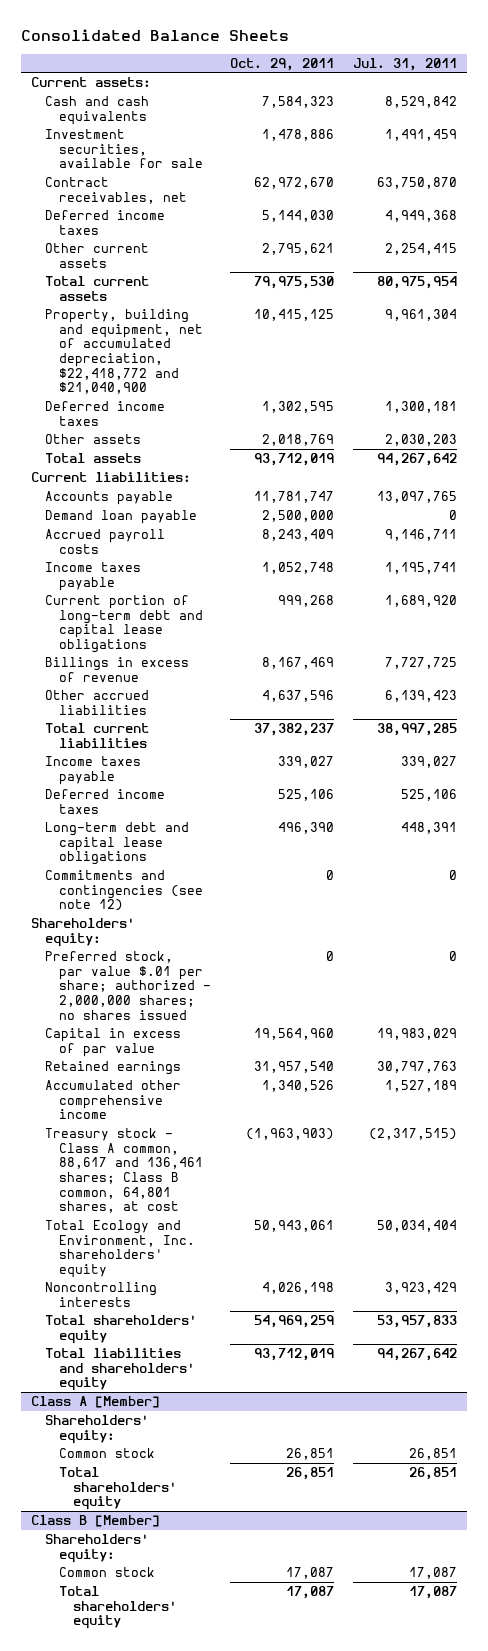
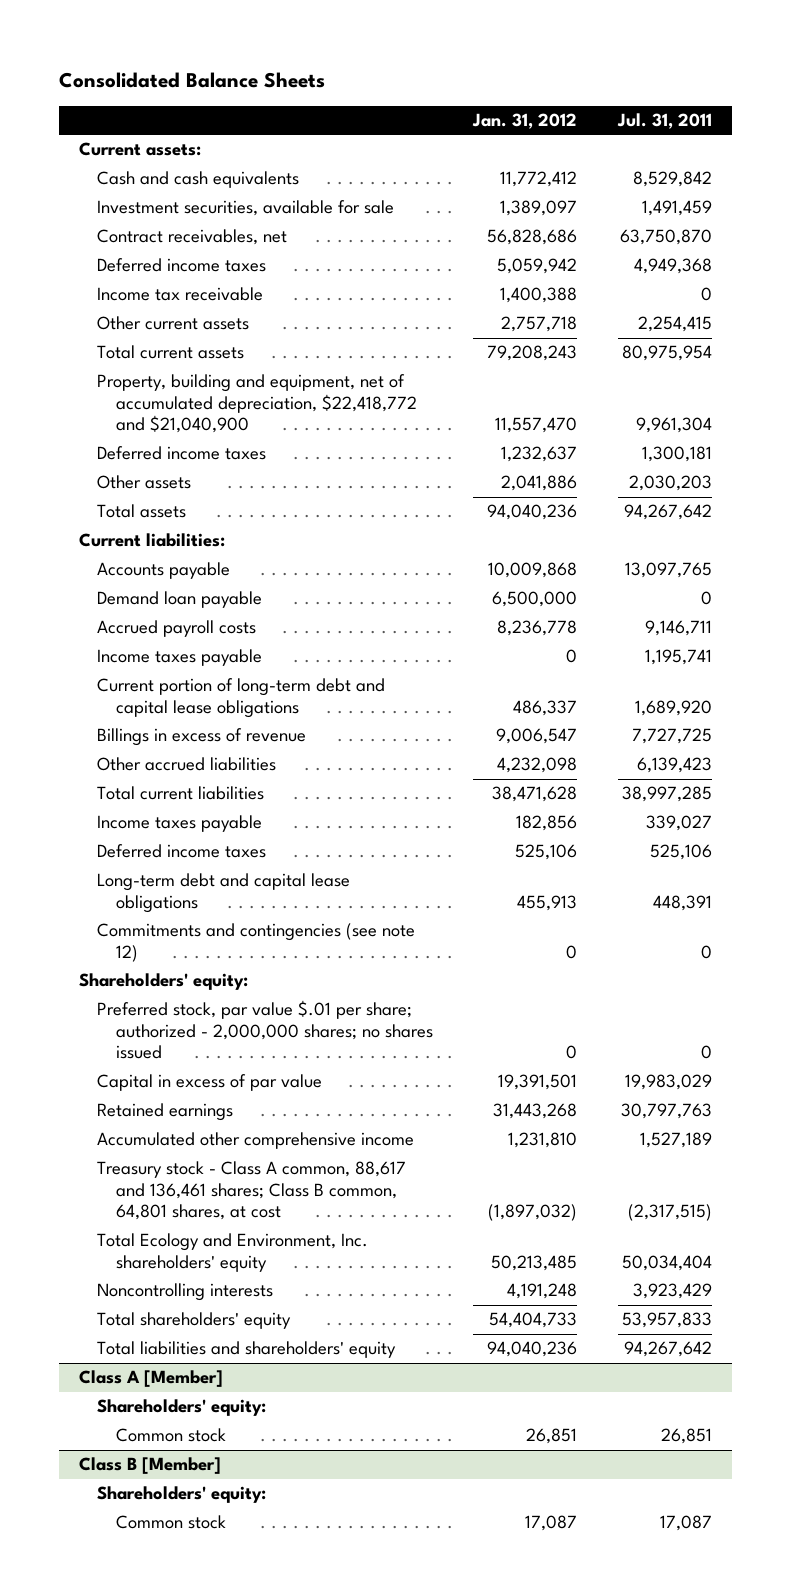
[230,57,335,71] Oct. 29, 2011 -> none
none -> [472,113,578,130] Jan. 31, 2012
none -> [97,287,264,302] Income tax receivable
[59,1467,178,1511] Total shareholders' equity -> none
[59,1586,178,1630] Total shareholders' equity -> none

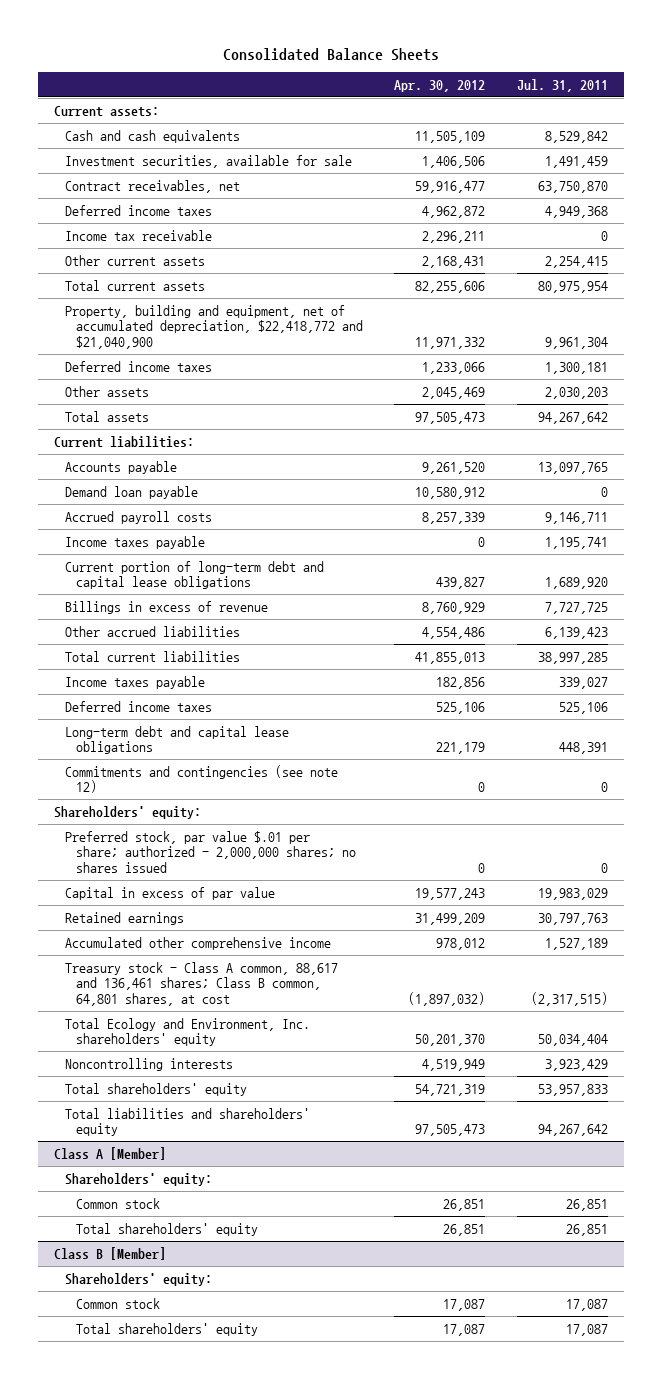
[472,113,578,130] Jan. 31, 2012 -> none
none -> [394,79,486,92] Apr. 30, 2012
none -> [75,1222,258,1236] Total shareholders' equity
none -> [75,1322,258,1336] Total shareholders' equity

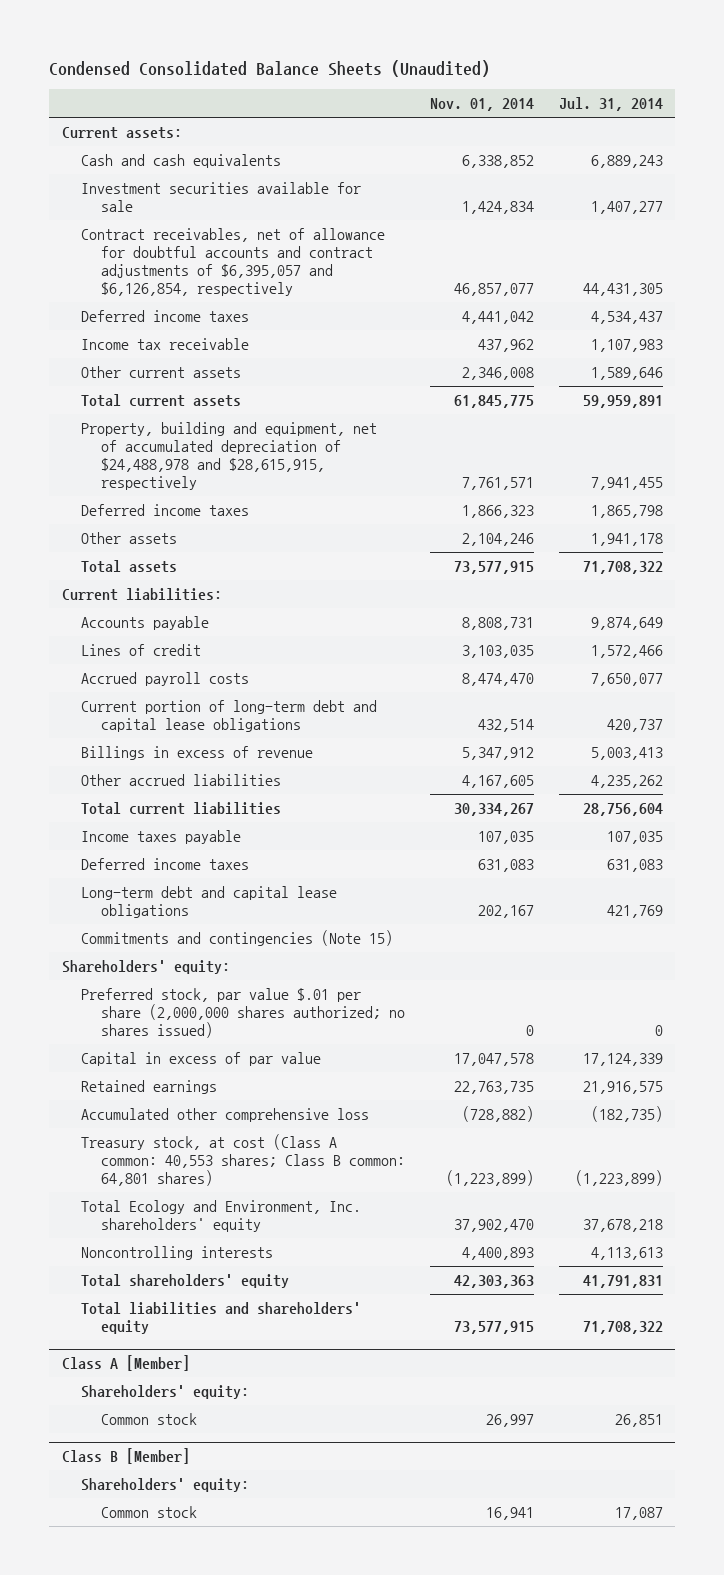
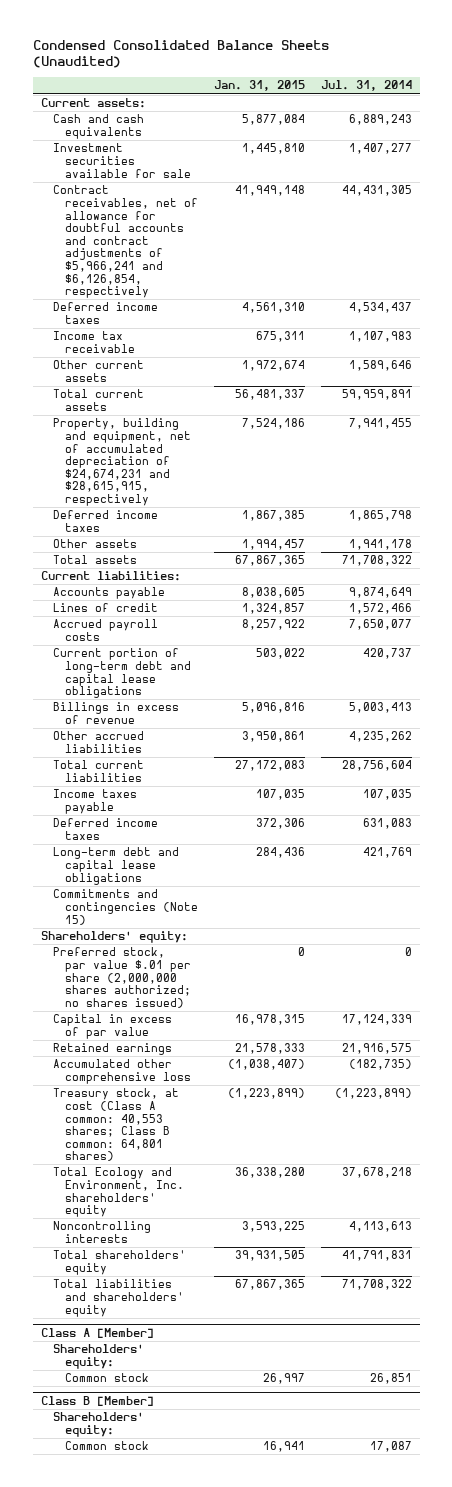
[429,98,534,112] Nov. 01, 2014 -> none
none -> [213,80,305,92] Jan. 31, 2015
[81,227,386,297] Contract receivables, net of allowance for doubtful accounts and contract adjustments of $6,395,057 and $6,126,854, respectively -> [52,185,198,299] Contract receivables, net of allowance for doubtful accounts and contract adjustments of $5,966,241 and $6,126,854, respectively
[81,421,378,491] Property, building and equipment, net of accumulated depreciation of $24,488,978 and $28,615,915, respectively -> [52,418,191,507] Property, building and equipment, net of accumulated depreciation of $24,674,231 and $28,615,915, respectively

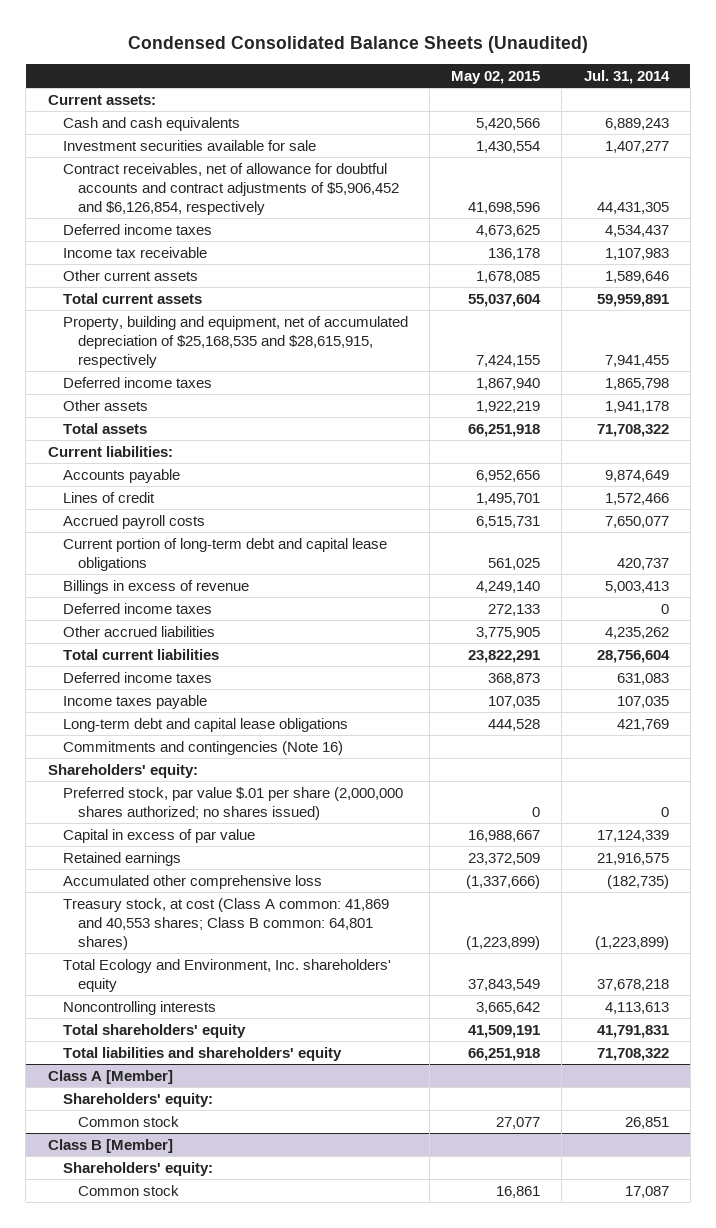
[213,80,305,92] Jan. 31, 2015 -> none
none -> [451,70,541,84] May 02, 2015
[52,185,198,299] Contract receivables, net of allowance for doubtful accounts and contract adjustments of $5,966,241 and $6,126,854, respectively -> [62,162,399,215] Contract receivables, net of allowance for doubtful accounts and contract adjustments of $5,906,452 and $6,126,854, respectively
[52,418,191,507] Property, building and equipment, net of accumulated depreciation of $24,674,231 and $28,615,915, respectively -> [62,315,408,368] Property, building and equipment, net of accumulated depreciation of $25,168,535 and $28,615,915, respectively
none -> [62,602,212,614] Deferred income taxes
[52,789,137,814] Income taxes payable -> [62,694,207,709] Income taxes payable
[52,889,198,925] Commitments and contingencies (Note 15) -> [62,740,343,755] Commitments and contingencies (Note 16)
[52,1088,179,1162] Treasury stock, at cost (Class A common: 40,553 shares; Class B common: 64,801 shares) -> [62,897,389,950] Treasury stock, at cost (Class A common: 41,869 and 40,553 shares; Class B common: 64,801 shares)

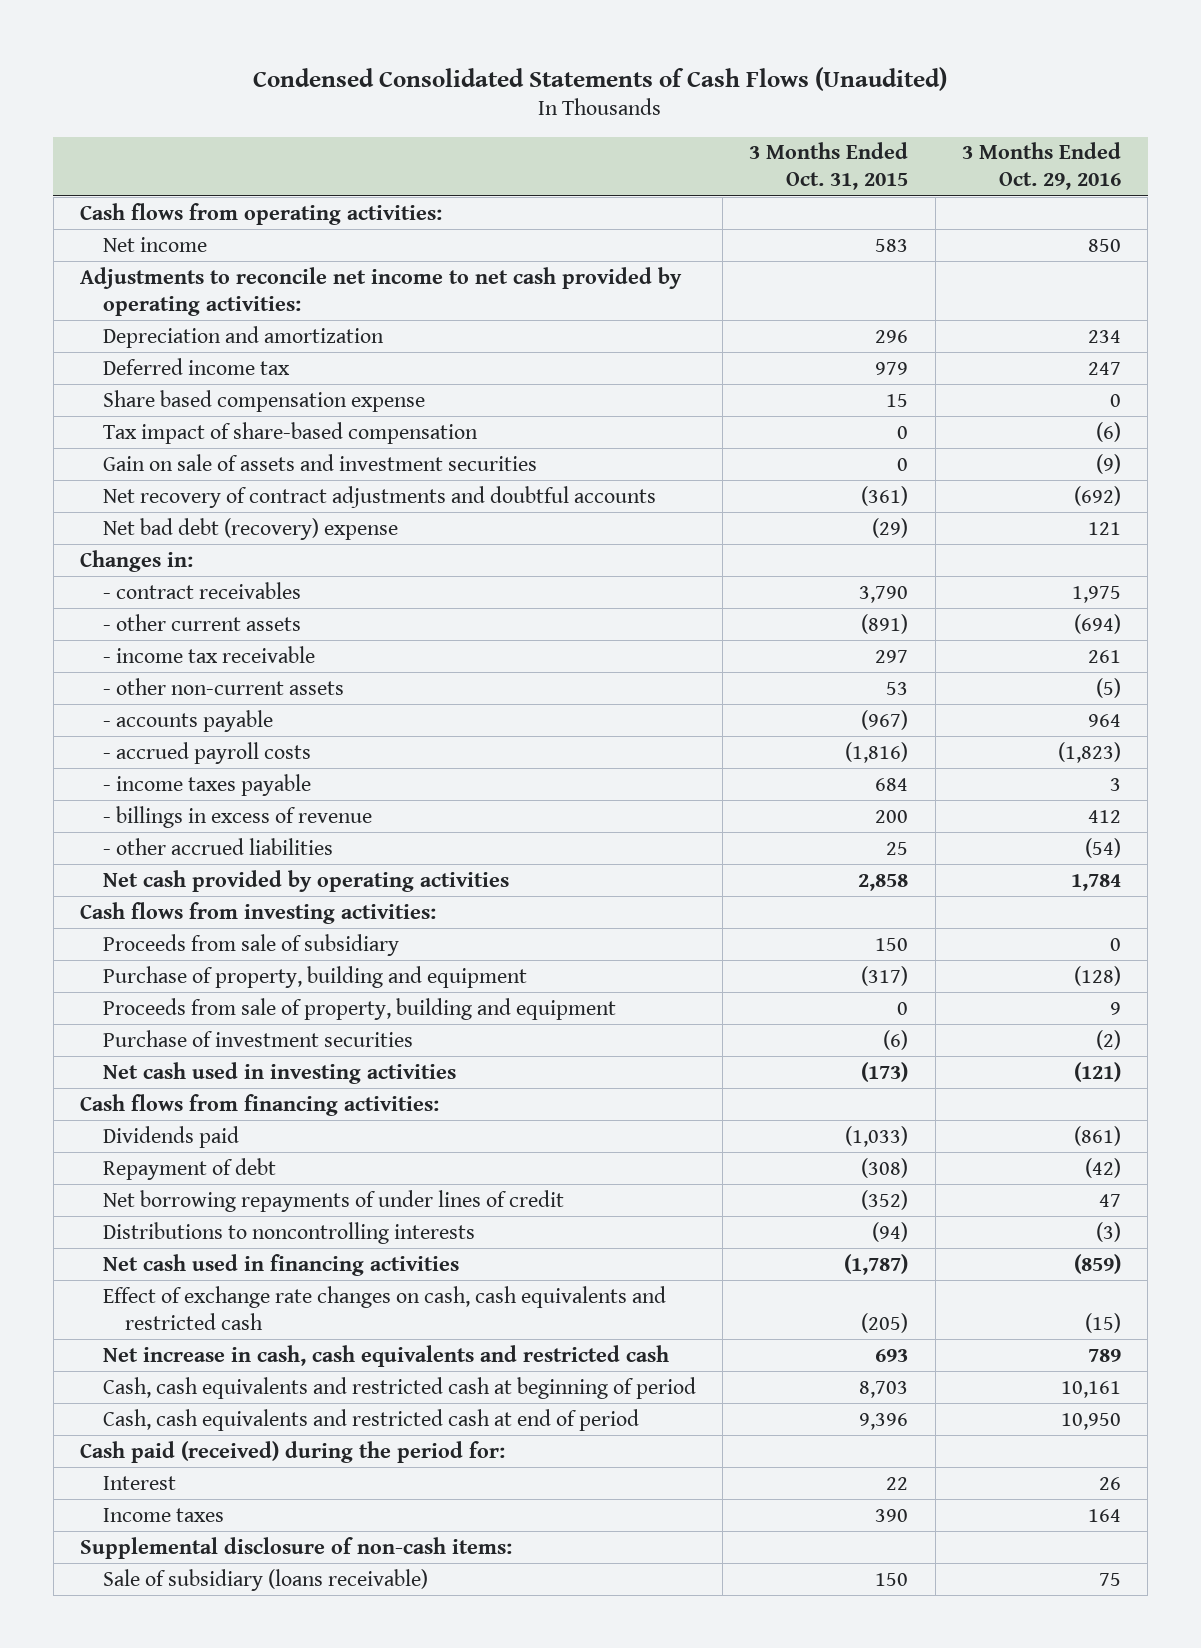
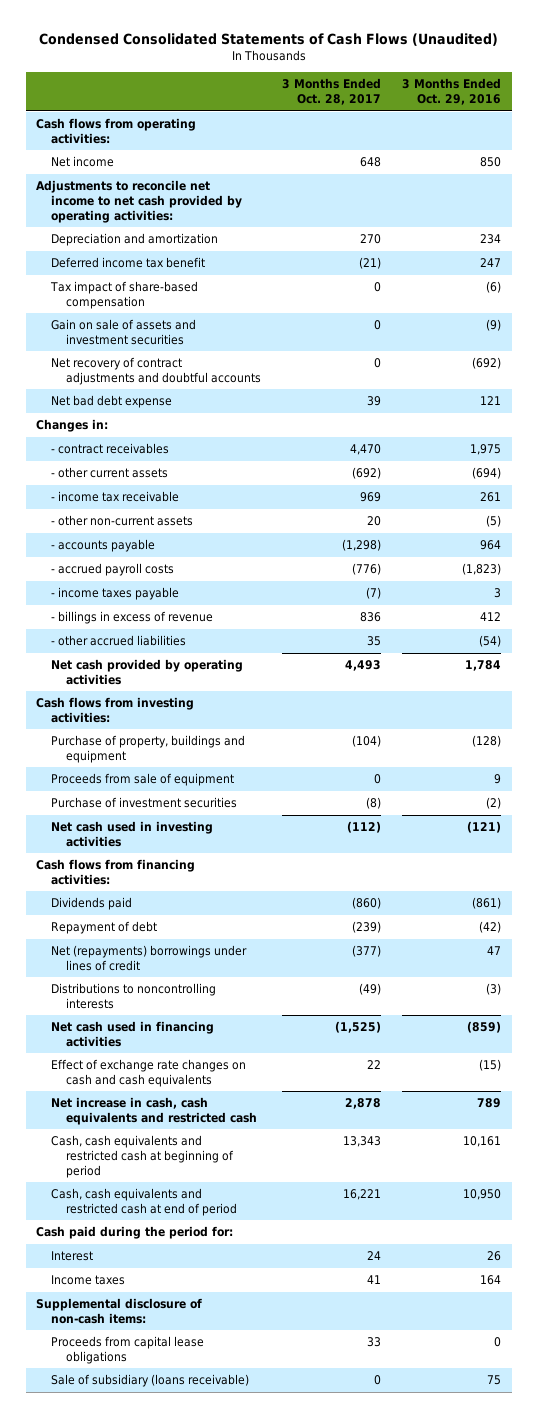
[749,142,909,191] 3 Months Ended Oct. 31, 2015 -> none
none -> [282,78,382,106] 3 Months Ended Oct. 28, 2017
[102,389,425,412] Share based compensation expense -> none
[102,357,290,375] Deferred income tax -> [51,257,206,269] Deferred income tax benefit
[102,517,398,540] Net bad debt (recovery) expense -> [51,395,173,409] Net bad debt expense
[102,933,399,956] Proceeds from sale of subsidiary -> none
[102,965,527,988] Purchase of property, building and equipment -> [51,735,246,763] Purchase of property, buildings and equipment
[102,997,616,1020] Proceeds from sale of property, building and equipment -> [51,773,235,787] Proceeds from sale of equipment
[102,1189,564,1212] Net borrowing repayments of under lines of credit -> [51,945,248,971] Net (repayments) borrowings under lines of credit
[102,1285,666,1330] Effect of exchange rate changes on cash, cash equivalents and restricted cash -> [51,1059,247,1087] Effect of exchange rate changes on cash and cash equivalents
[80,1440,506,1463] Cash paid (received) during the period for: -> [36,1226,234,1240] Cash paid during the period for:
none -> [51,1336,205,1364] Proceeds from capital lease obligations

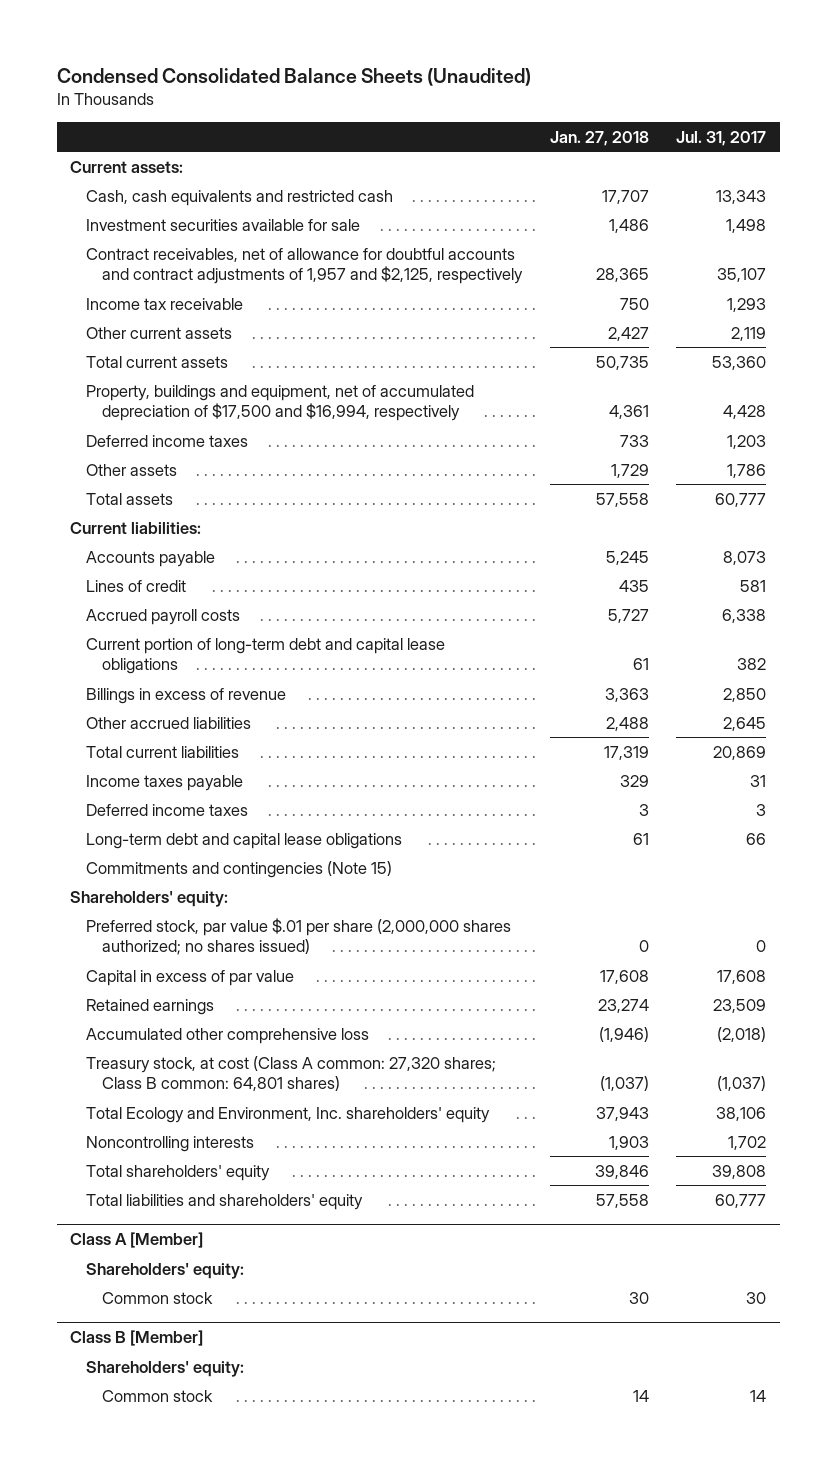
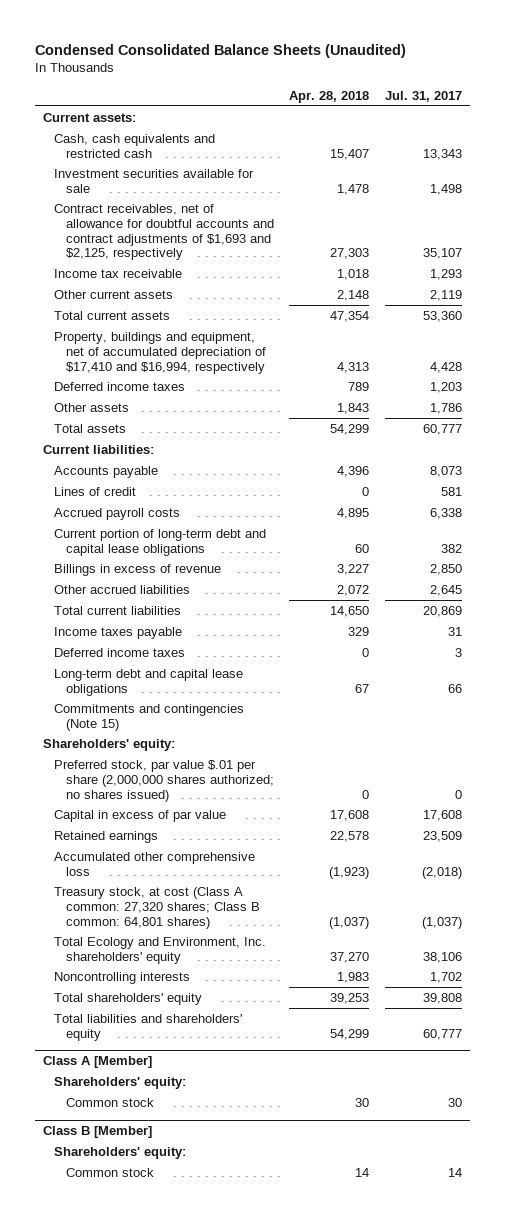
[549,130,649,146] Jan. 27, 2018 -> none
none -> [289,90,370,103] Apr. 28, 2018
[86,247,524,285] Contract receivables, net of allowance for doubtful accounts and contract adjustments of 1,957 and $2,125, respectively -> [54,203,274,261] Contract receivables, net of allowance for doubtful accounts and contract adjustments of $1,693 and $2,125, respectively
[86,384,475,422] Property, buildings and equipment, net of accumulated depreciation of $17,500 and $16,994, respectively -> [54,331,266,374] Property, buildings and equipment, net of accumulated depreciation of $17,410 and $16,994, respectively

